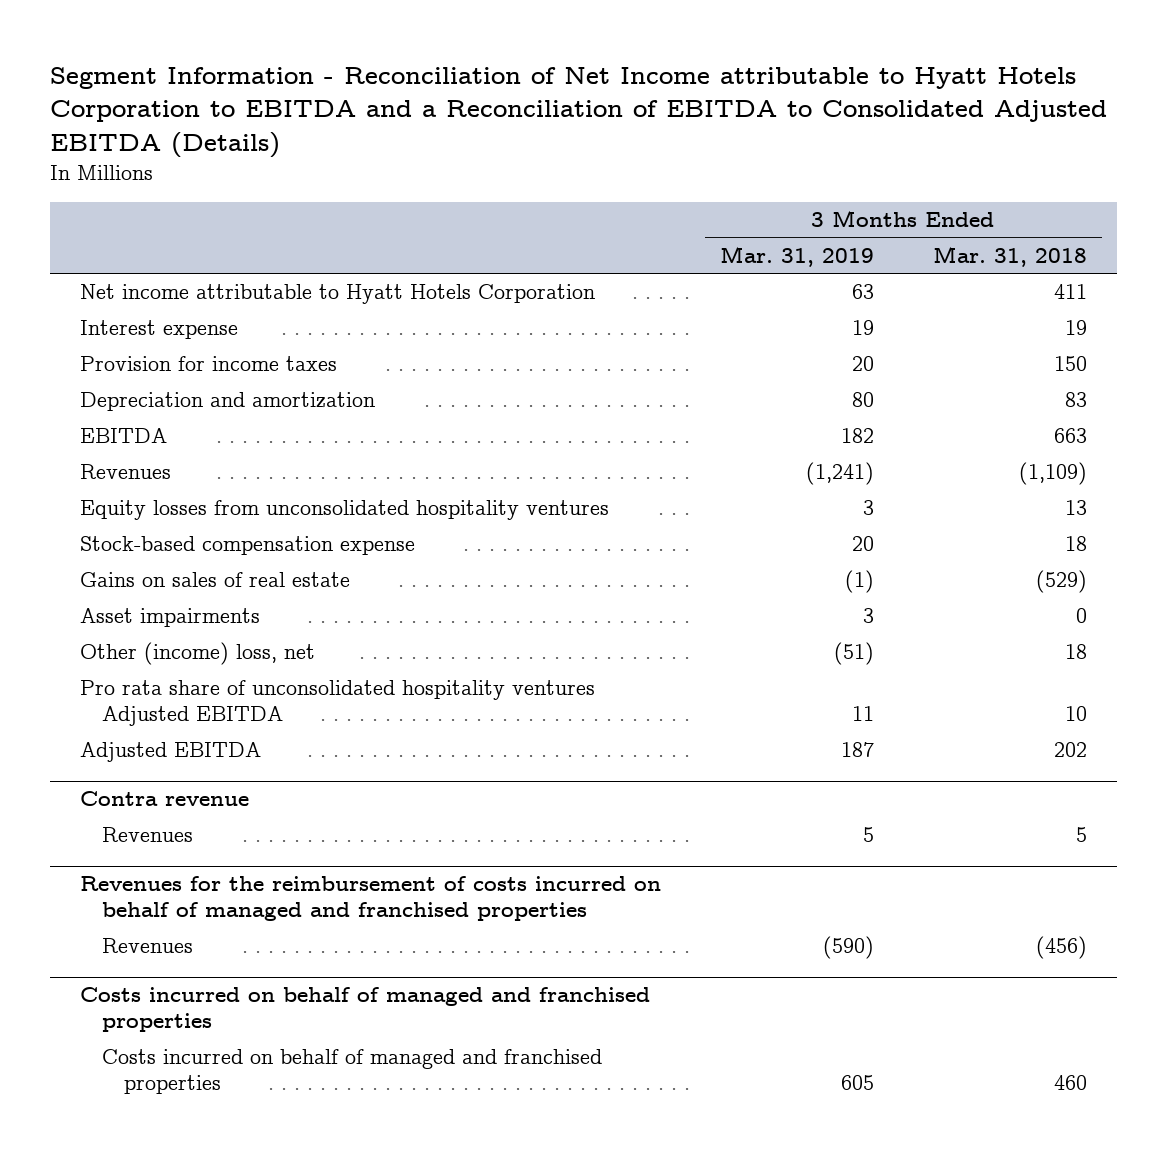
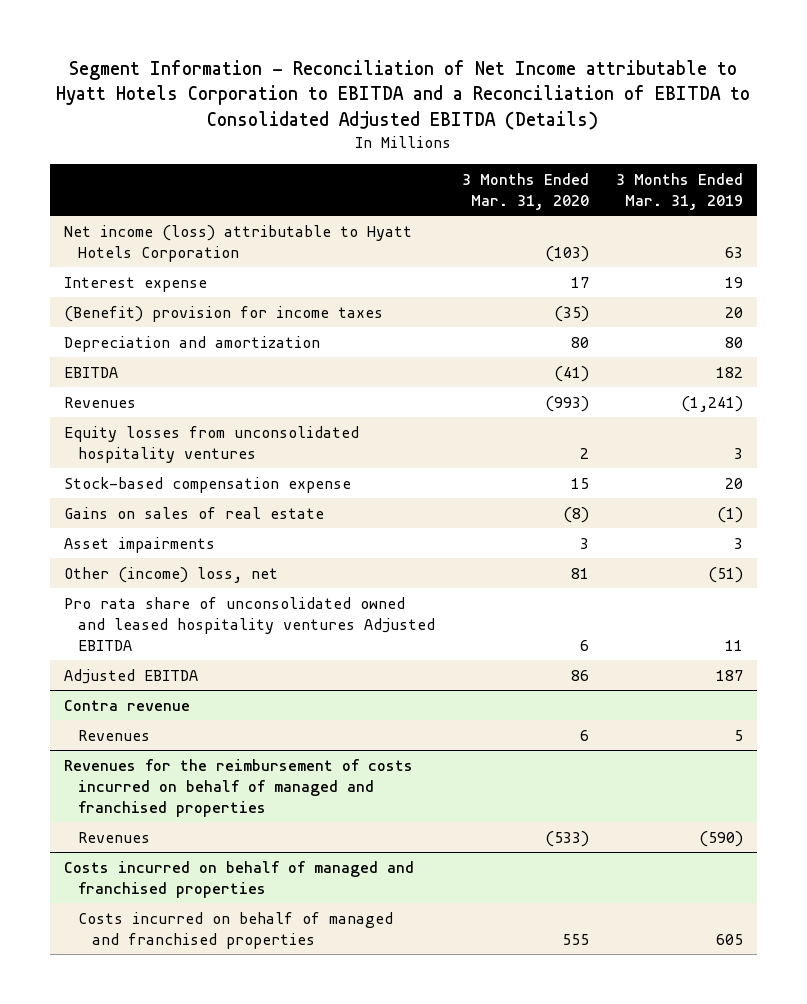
[932,245,1087,267] Mar. 31, 2018 -> none
none -> [461,172,589,210] 3 Months Ended Mar. 31, 2020
[79,284,595,305] Net income attributable to Hyatt Hotels Corporation -> [63,224,412,262] Net income (loss) attributable to Hyatt Hotels Corporation
[79,356,337,372] Provision for income taxes -> [63,305,383,322] (Benefit) provision for income taxes
[79,680,595,727] Pro rata share of unconsolidated hospitality ventures Adjusted EBITDA -> [63,596,435,651] Pro rata share of unconsolidated owned and leased hospitality ventures Adjusted EBITDA

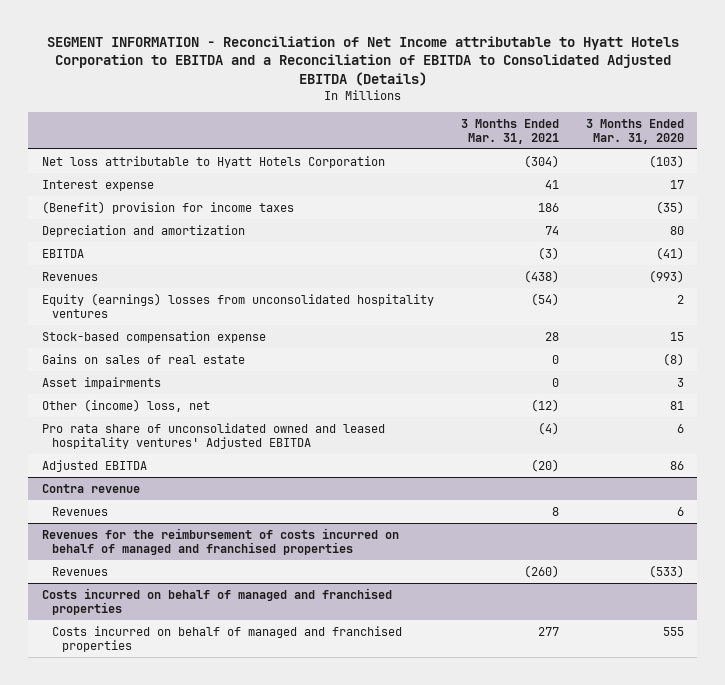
[56,60,751,130] Segment Information - Reconciliation of Net Income attributable to Hyatt Hotels Corporation to EBITDA and a Reconciliation of EBITDA to Consolidated Adjusted EBITDA (Details) -> [46,35,679,86] SEGMENT INFORMATION - Reconciliation of Net Income attributable to Hyatt Hotels Corporation to EBITDA and a Reconciliation of EBITDA to Consolidated Adjusted EBITDA (Details)
[616,172,744,210] 3 Months Ended Mar. 31, 2019 -> none
none -> [460,118,559,144] 3 Months Ended Mar. 31, 2021
[63,224,412,262] Net income (loss) attributable to Hyatt Hotels Corporation -> [41,155,385,168] Net loss attributable to Hyatt Hotels Corporation
[63,425,359,463] Equity losses from unconsolidated hospitality ventures -> [41,292,434,319] Equity (earnings) losses from unconsolidated hospitality ventures
[63,596,435,651] Pro rata share of unconsolidated owned and leased hospitality ventures Adjusted EBITDA -> [41,422,385,450] Pro rata share of unconsolidated owned and leased hospitality ventures' Adjusted EBITDA

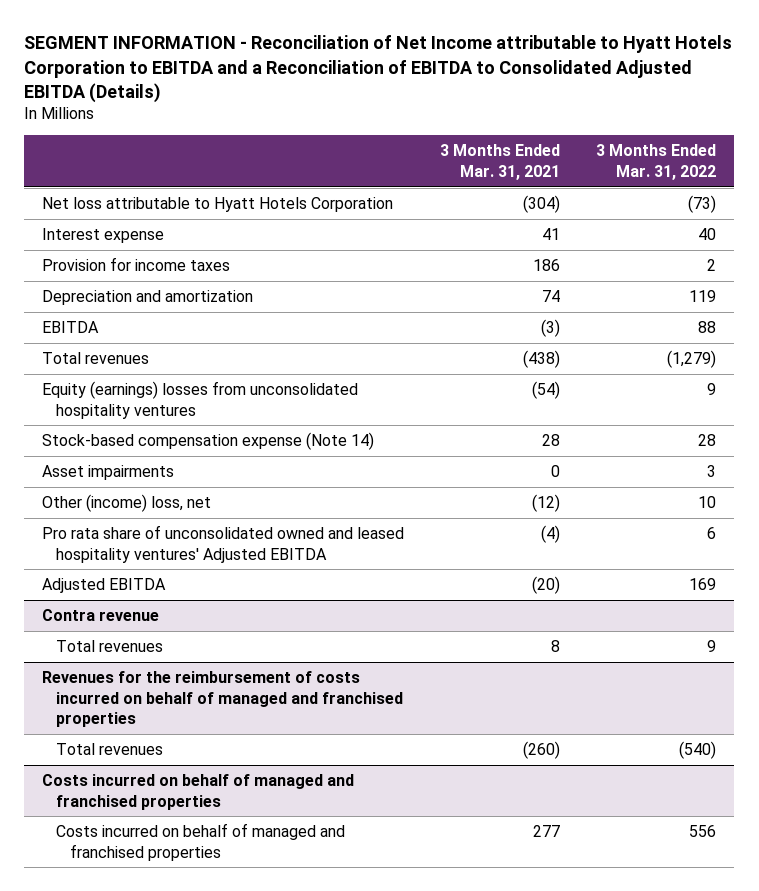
[585,118,684,144] 3 Months Ended Mar. 31, 2020 -> none
none -> [596,144,717,180] 3 Months Ended Mar. 31, 2022
[41,200,294,214] (Benefit) provision for income taxes -> [42,257,231,272] Provision for income taxes
[41,271,98,281] Revenues -> [42,352,150,365] Total revenues
[41,353,245,364] Gains on sales of real estate -> none
[41,330,266,343] Stock-based compensation expense -> [42,432,375,451] Stock-based compensation expense (Note 14)
[51,506,108,516] Revenues -> [56,640,164,653] Total revenues
[51,566,108,576] Revenues -> [56,743,164,756] Total revenues

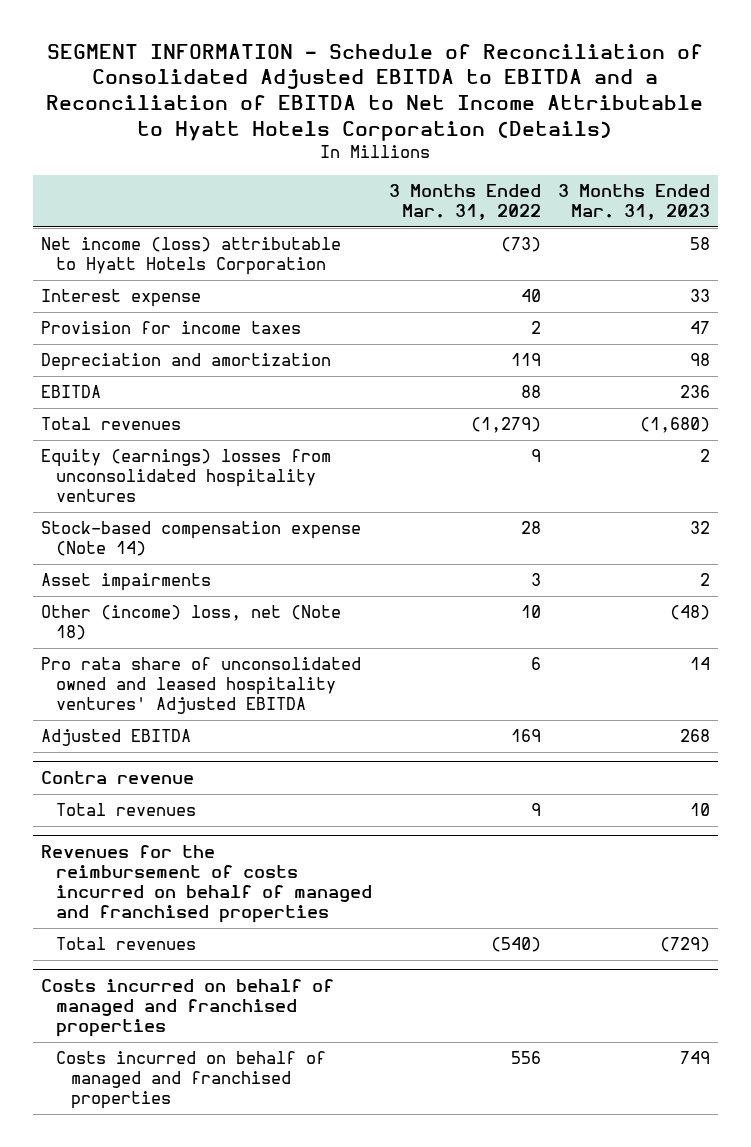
[24,34,733,104] SEGMENT INFORMATION - Reconciliation of Net Income attributable to Hyatt Hotels Corporation to EBITDA and a Reconciliation of EBITDA to Consolidated Adjusted EBITDA (Details) -> [46,43,704,141] SEGMENT INFORMATION - Schedule of Reconciliation of Consolidated Adjusted EBITDA to EBITDA and a Reconciliation of EBITDA to Net Income Attributable to Hyatt Hotels Corporation (Details)
[440,144,561,180] 3 Months Ended Mar. 31, 2021 -> none
none -> [557,184,710,220] 3 Months Ended Mar. 31, 2023
[42,197,394,213] Net loss attributable to Hyatt Hotels Corporation -> [41,237,342,276] Net income (loss) attributable to Hyatt Hotels Corporation
[42,494,212,513] Other (income) loss, net -> [41,605,342,641] Other (income) loss, net (Note 18)

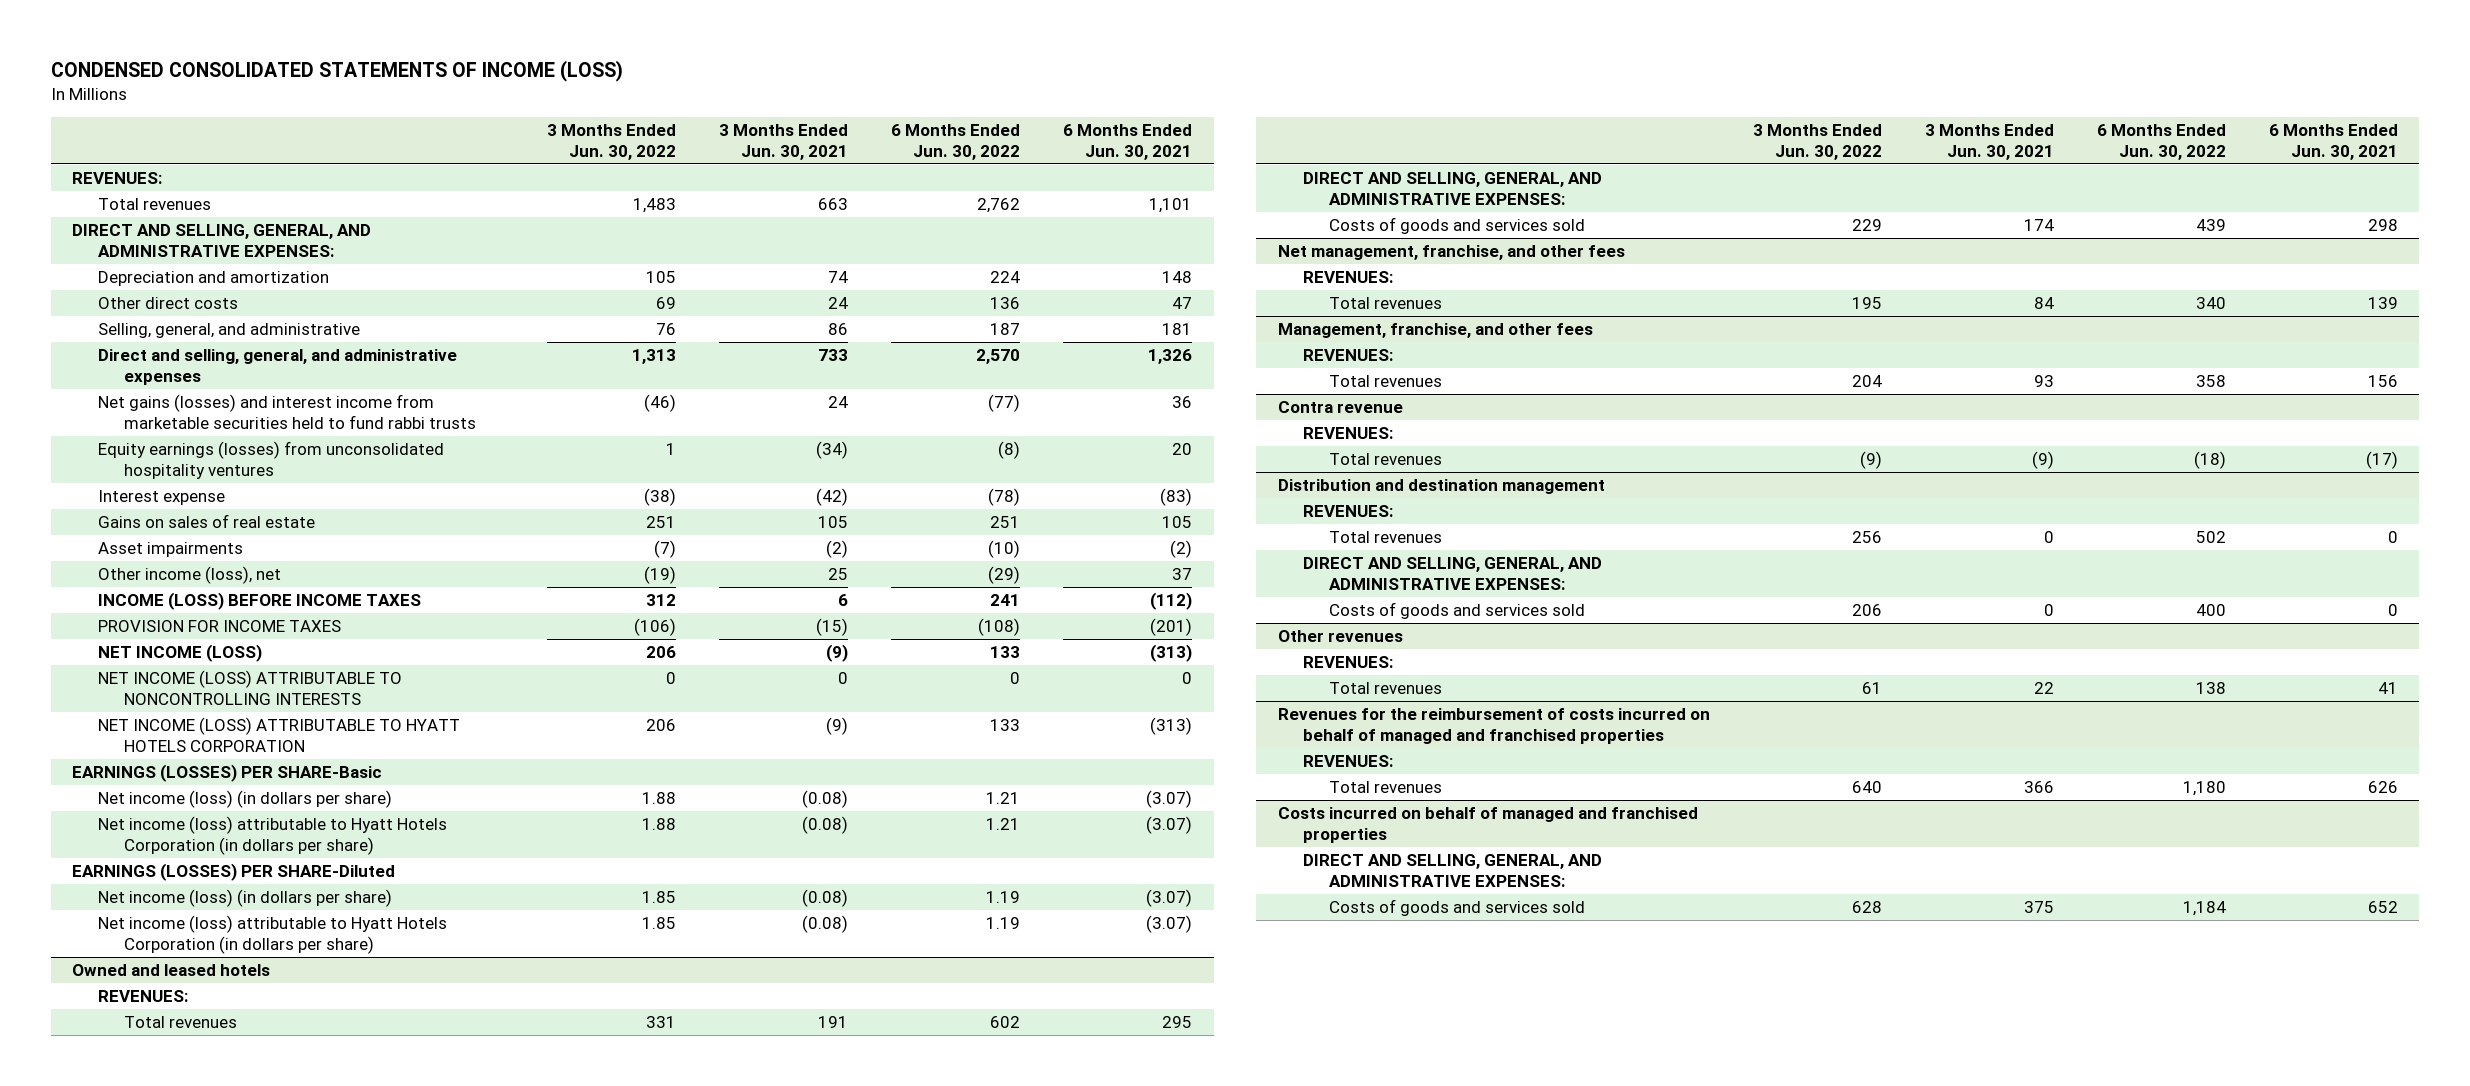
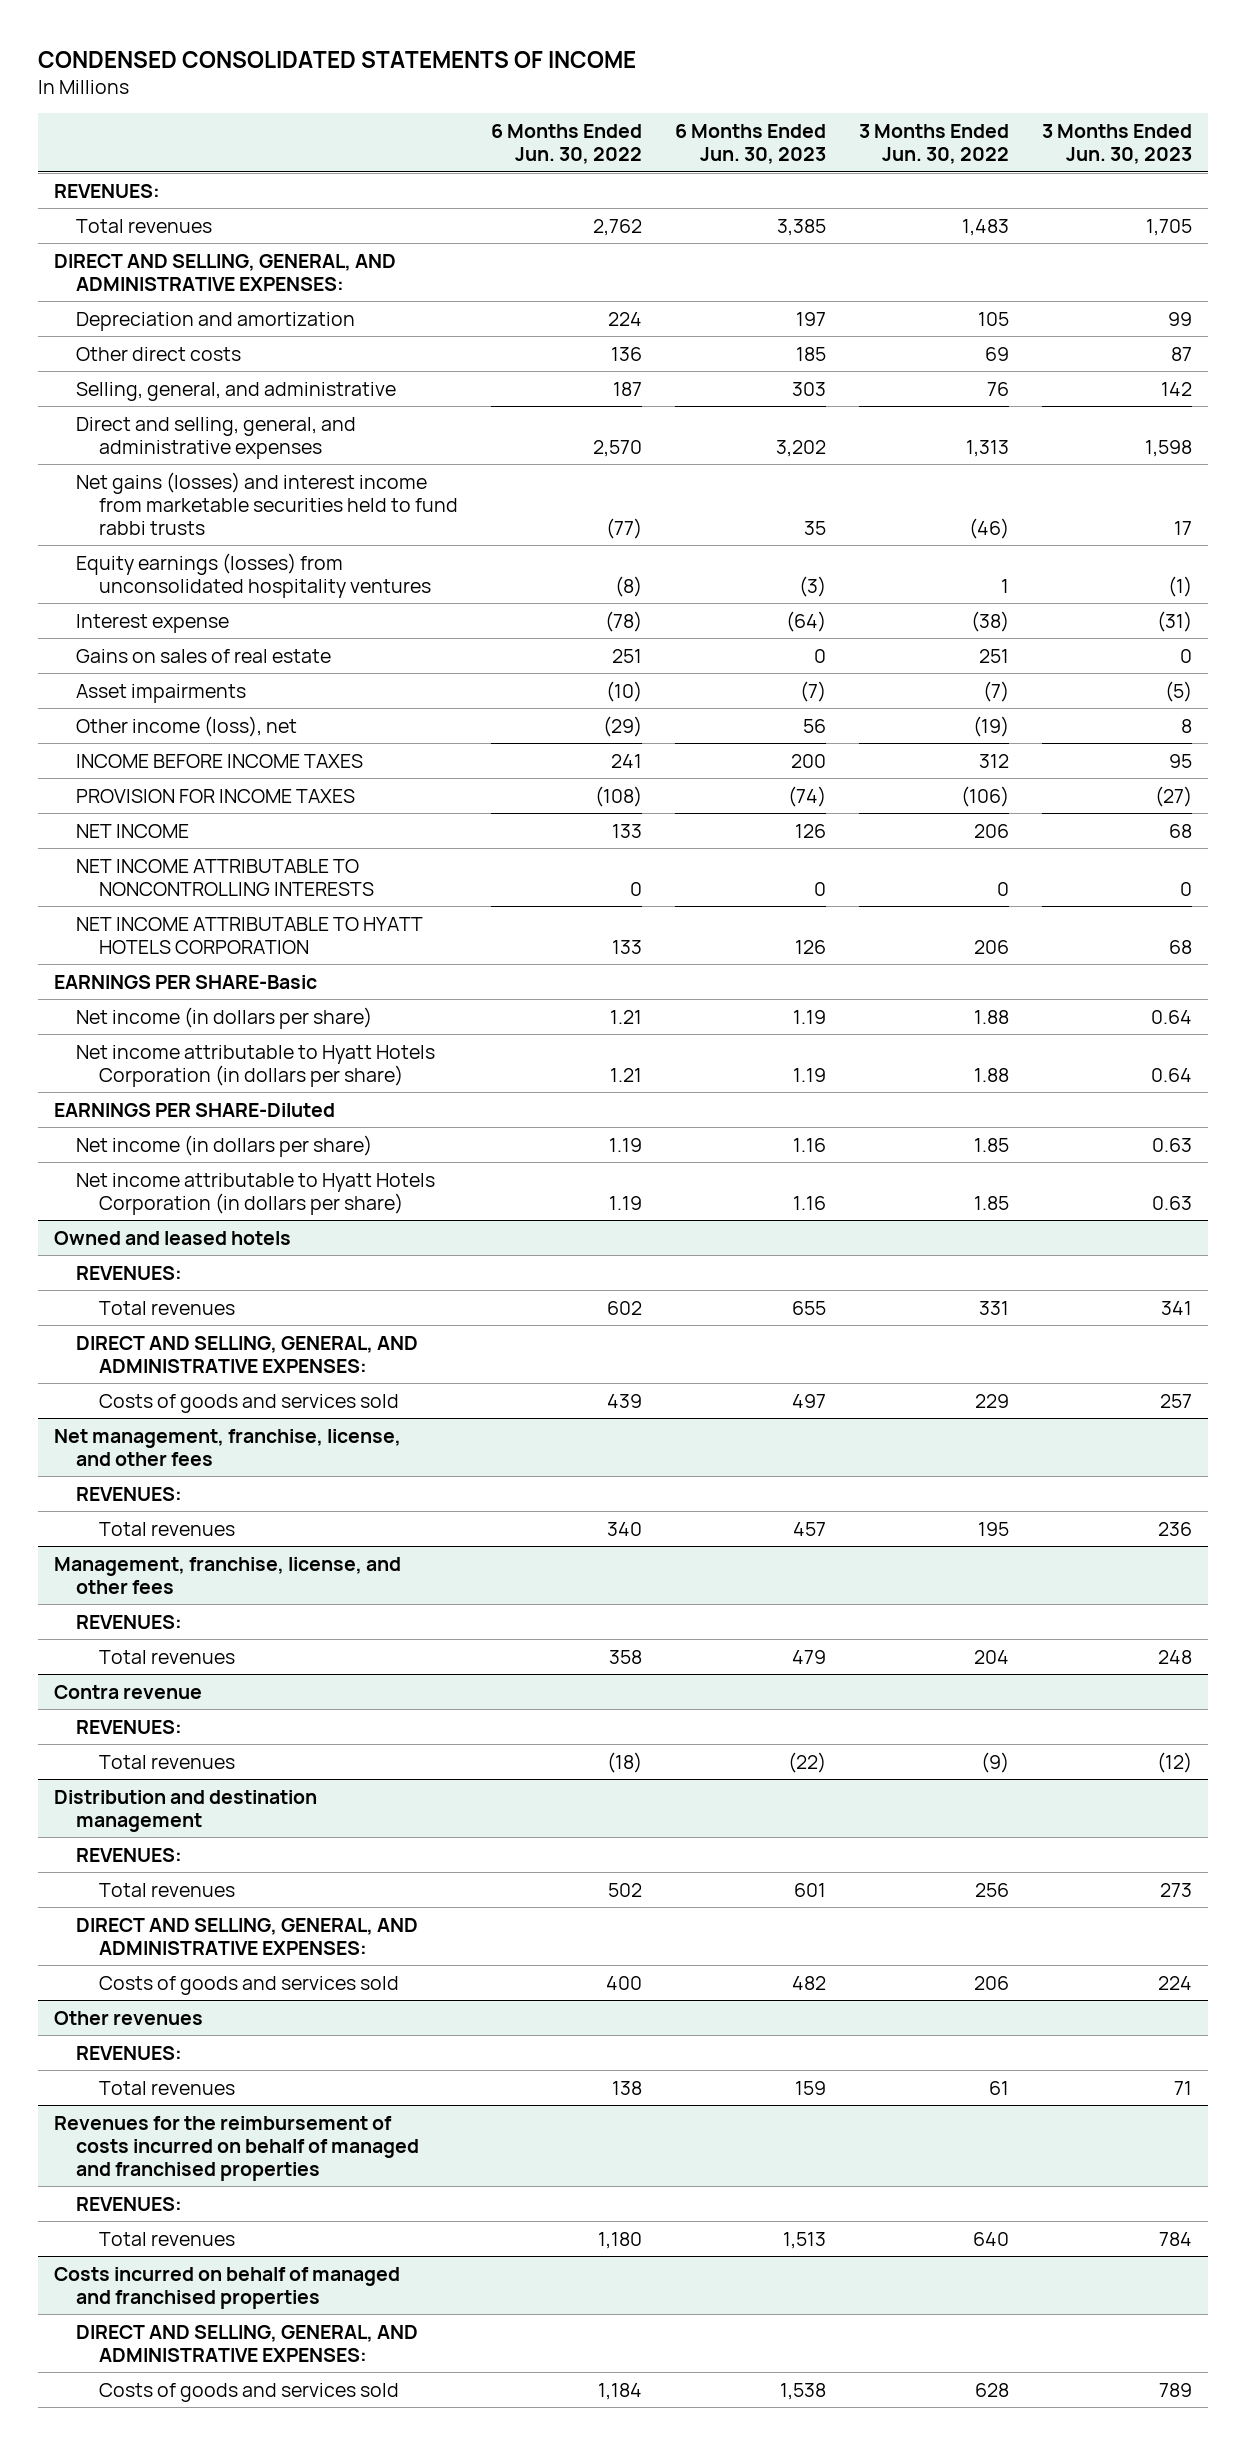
[50,60,623,83] CONDENSED CONSOLIDATED STATEMENTS OF INCOME (LOSS) -> [37,50,636,68] CONDENSED CONSOLIDATED STATEMENTS OF INCOME
[719,124,849,160] 3 Months Ended Jun. 30, 2021 -> none
[1063,124,1193,160] 6 Months Ended Jun. 30, 2021 -> none
none -> [674,124,826,165] 6 Months Ended Jun. 30, 2023
none -> [1041,124,1192,165] 3 Months Ended Jun. 30, 2023
[97,592,421,611] INCOME (LOSS) BEFORE INCOME TAXES -> [76,753,364,768] INCOME BEFORE INCOME TAXES
[97,644,262,663] NET INCOME (LOSS) -> [76,823,190,838] NET INCOME
[97,670,402,705] NET INCOME (LOSS) ATTRIBUTABLE TO NONCONTROLLING INTERESTS -> [76,858,374,896] NET INCOME ATTRIBUTABLE TO NONCONTROLLING INTERESTS
[97,717,460,752] NET INCOME (LOSS) ATTRIBUTABLE TO HYATT HOTELS CORPORATION -> [76,916,424,954] NET INCOME ATTRIBUTABLE TO HYATT HOTELS CORPORATION
[72,764,383,783] EARNINGS (LOSSES) PER SHARE-Basic -> [54,974,318,989] EARNINGS PER SHARE-Basic
[97,790,392,809] Net income (loss) (in dollars per share) -> [76,1006,373,1029] Net income (in dollars per share)
[97,816,447,855] Net income (loss) attributable to Hyatt Hotels Corporation (in dollars per share) -> [76,1044,436,1087] Net income attributable to Hyatt Hotels Corporation (in dollars per share)
[72,863,396,882] EARNINGS (LOSSES) PER SHARE-Diluted -> [54,1102,336,1117] EARNINGS PER SHARE-Diluted
[97,889,392,908] Net income (loss) (in dollars per share) -> [76,1134,373,1157] Net income (in dollars per share)
[97,915,447,954] Net income (loss) attributable to Hyatt Hotels Corporation (in dollars per share) -> [76,1172,436,1215] Net income attributable to Hyatt Hotels Corporation (in dollars per share)
[1277,245,1625,261] Net management, franchise, and other fees -> [54,1428,402,1466] Net management, franchise, license, and other fees
[1277,323,1593,339] Management, franchise, and other fees -> [54,1556,402,1594] Management, franchise, license, and other fees

